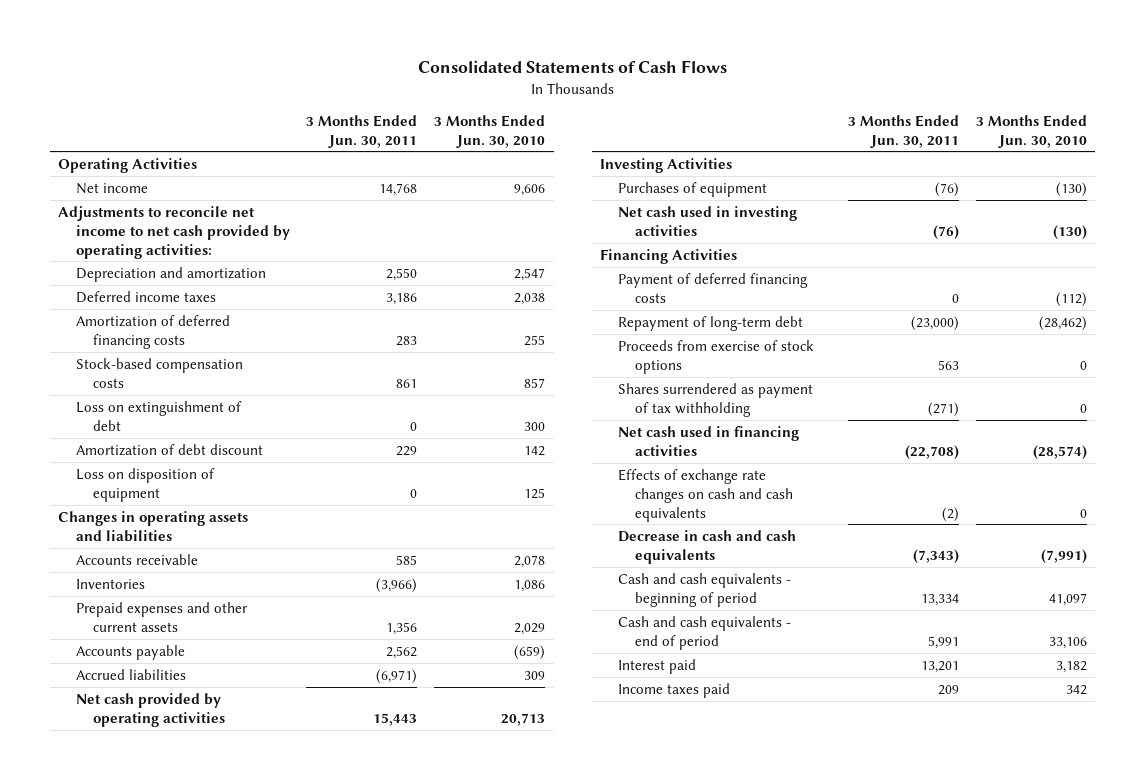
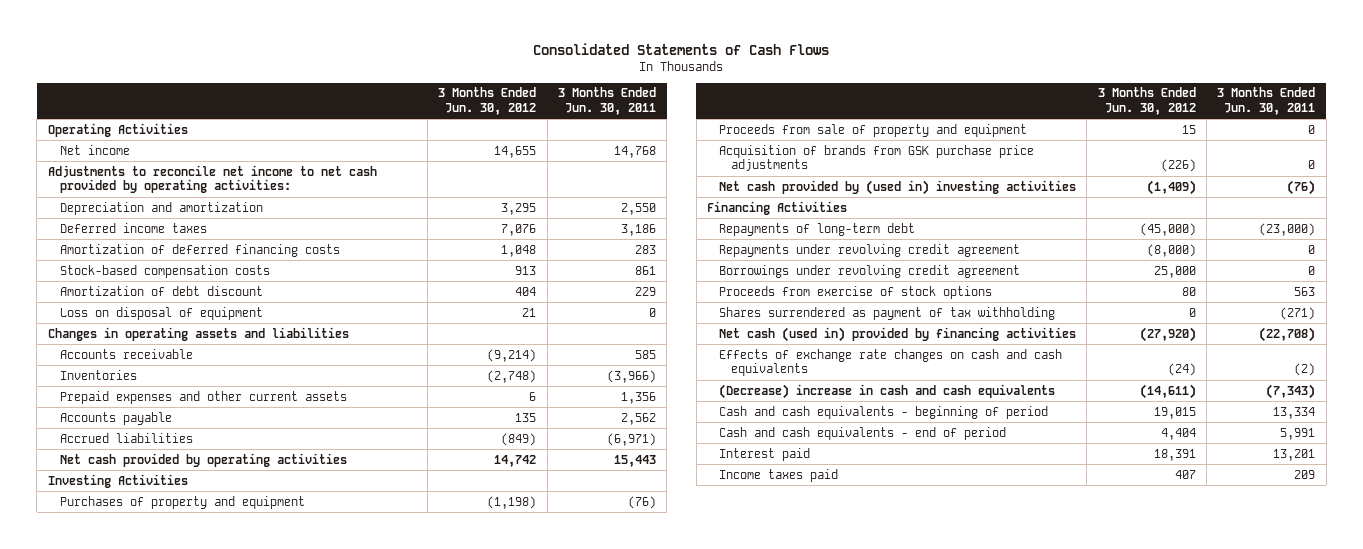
[434,114,546,148] 3 Months Ended Jun. 30, 2010 -> none
none -> [438,87,537,115] 3 Months Ended Jun. 30, 2012
[75,400,242,431] Loss on extinguishment of debt -> none
[75,467,215,502] Loss on disposition of equipment -> [59,306,263,320] Loss on disposal of equipment
[617,181,767,197] Purchases of equipment -> [59,495,305,509] Purchases of property and equipment
none -> [718,123,1027,137] Proceeds from sale of property and equipment
none -> [718,144,1034,172] Acquisition of brands from GSK purchase price adjustments
[617,205,797,236] Net cash used in investing activities -> [718,179,1076,195] Net cash provided by (used in) investing activities
[617,272,808,303] Payment of deferred financing costs -> none
[617,315,803,331] Repayment of long-term debt -> [718,222,915,236] Repayments of long-term debt
none -> [718,243,1020,257] Repayments under revolving credit agreement
none -> [718,264,1020,278] Borrowings under revolving credit agreement
[617,425,799,456] Net cash used in financing activities -> [718,326,1076,342] Net cash (used in) provided by financing activities
[617,529,796,564] Decrease in cash and cash equivalents -> [718,383,1055,399] (Decrease) increase in cash and cash equivalents

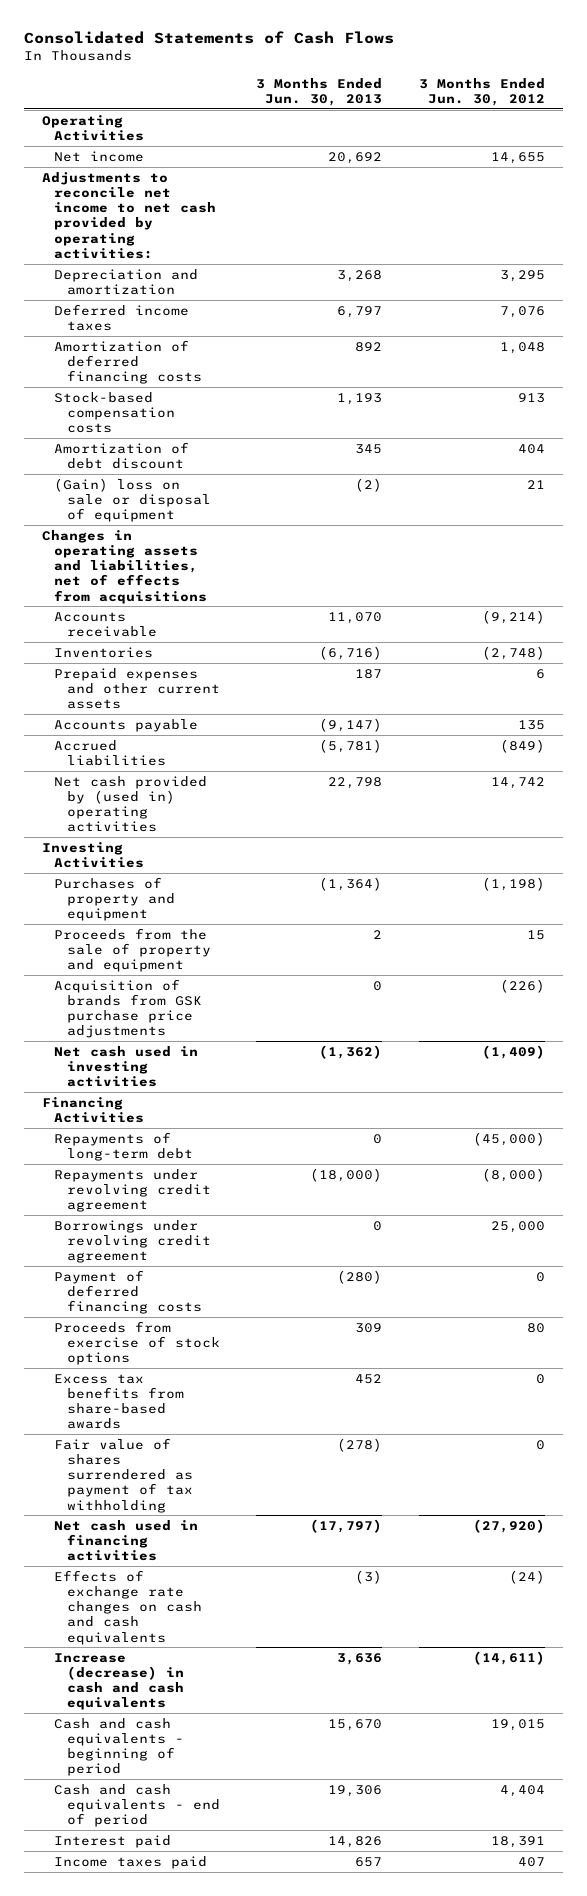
[557,87,656,115] 3 Months Ended Jun. 30, 2011 -> none
none -> [256,77,383,106] 3 Months Ended Jun. 30, 2013
[59,306,263,320] Loss on disposal of equipment -> [54,477,211,523] (Gain) loss on sale or disposal of equipment
[47,326,349,341] Changes in operating assets and liabilities -> [42,529,208,604] Changes in operating assets and liabilities, net of effects from acquisitions
[59,452,347,467] Net cash provided by operating activities -> [54,775,208,833] Net cash provided by (used in) operating activities
[718,123,1027,137] Proceeds from sale of property and equipment -> [54,927,211,973] Proceeds from the sale of property and equipment
[718,179,1076,195] Net cash provided by (used in) investing activities -> [54,1045,199,1088] Net cash used in investing activities
none -> [54,1269,202,1315] Payment of deferred financing costs
none -> [54,1373,184,1430] Excess tax benefits from share-based awards
[718,306,1055,320] Shares surrendered as payment of tax withholding -> [54,1437,193,1513] Fair value of shares surrendered as payment of tax withholding
[718,326,1076,342] Net cash (used in) provided by financing activities -> [54,1519,199,1562] Net cash used in financing activities
[718,383,1055,399] (Decrease) increase in cash and cash equivalents -> [54,1652,184,1711] Increase (decrease) in cash and cash equivalents

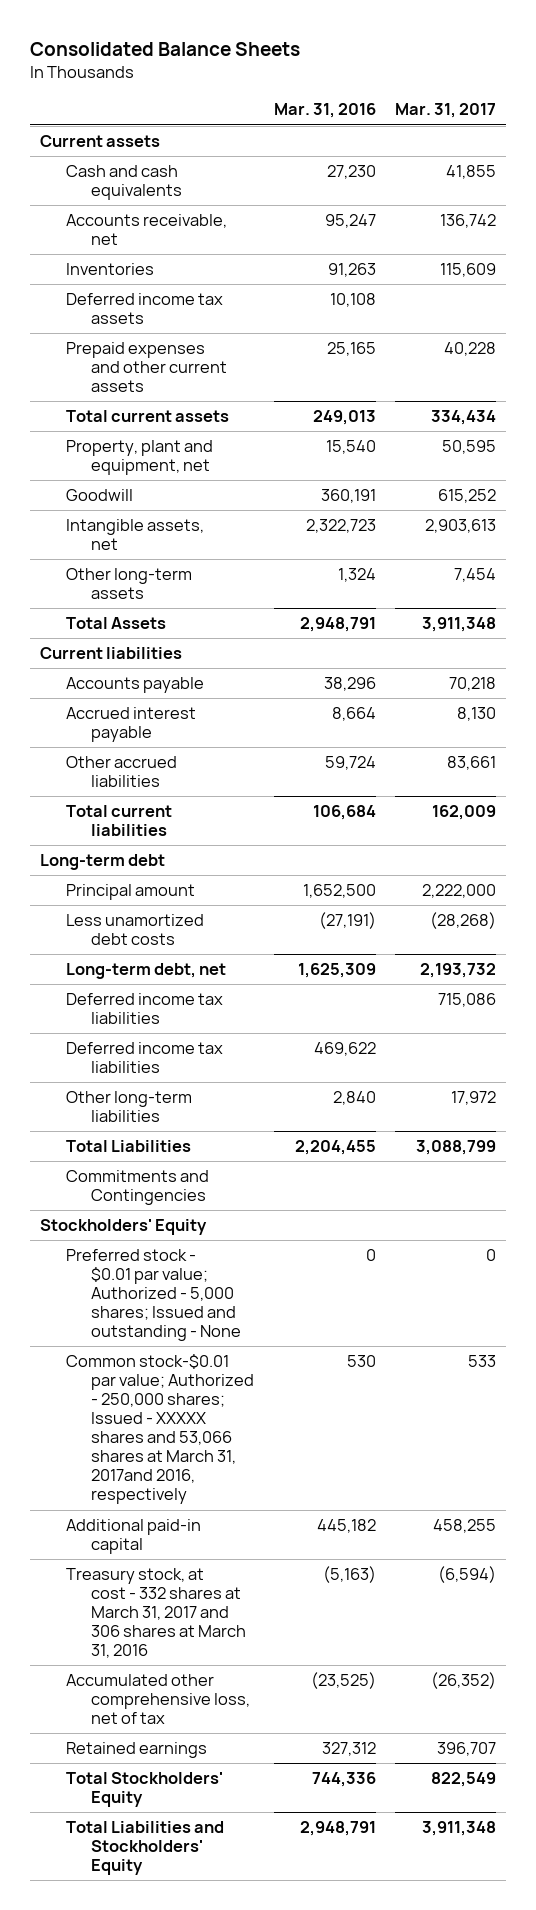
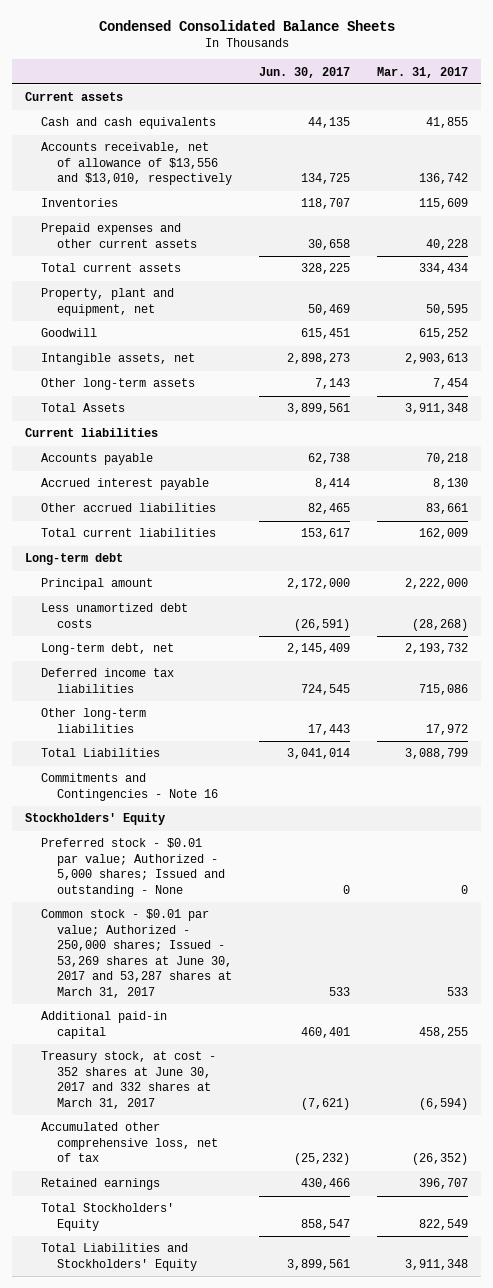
[30,41,301,56] Consolidated Balance Sheets -> [98,19,395,31] Condensed Consolidated Balance Sheets
[273,103,376,119] Mar. 31, 2016 -> none
none -> [258,66,350,78] Jun. 30, 2017
[65,214,227,246] Accounts receivable, net -> [41,142,232,186] Accounts receivable, net of allowance of $13,556 and $13,010, respectively
[65,293,223,325] Deferred income tax assets -> none
[65,1042,223,1074] Deferred income tax liabilities -> none
[65,1170,209,1206] Commitments and Contingencies -> [41,773,218,801] Commitments and Contingencies - Note 16
[65,1354,255,1505] Common stock-$0.01 par value; Authorized - 250,000 shares; Issued - XXXXX shares and 53,066 shares at March 31, 2017and 2016, respectively -> [41,909,232,998] Common stock - $0.01 par value; Authorized - 250,000 shares; Issued - 53,269 shares at June 30, 2017 and 53,287 shares at March 31, 2017
[65,1568,247,1659] Treasury stock, at cost - 332 shares at March 31, 2017 and 306 shares at March 31, 2016 -> [41,1051,217,1109] Treasury stock, at cost - 352 shares at June 30, 2017 and 332 shares at March 31, 2017

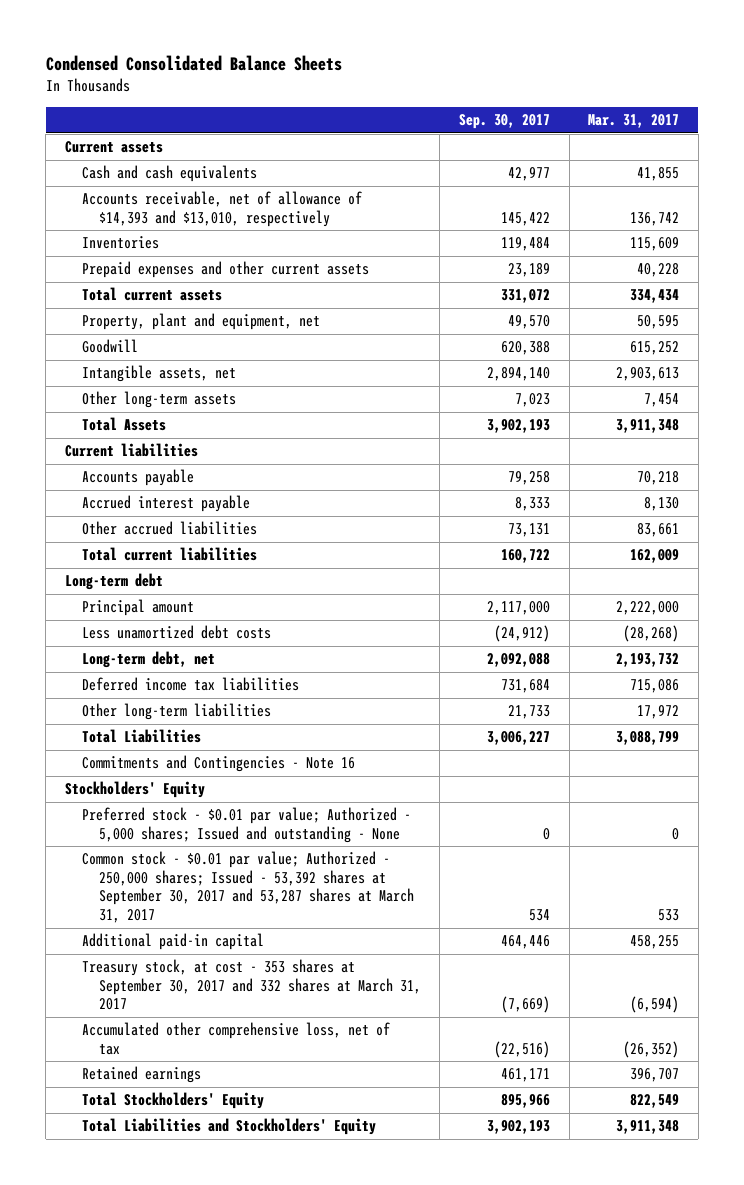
[258,66,350,78] Jun. 30, 2017 -> none
none -> [458,113,550,129] Sep. 30, 2017
[41,142,232,186] Accounts receivable, net of allowance of $13,556 and $13,010, respectively -> [81,191,362,227] Accounts receivable, net of allowance of $14,393 and $13,010, respectively
[41,909,232,998] Common stock - $0.01 par value; Authorized - 250,000 shares; Issued - 53,269 shares at June 30, 2017 and 53,287 shares at March 31, 2017 -> [81,851,414,924] Common stock - $0.01 par value; Authorized - 250,000 shares; Issued - 53,392 shares at September 30, 2017 and 53,287 shares at March 31, 2017
[41,1051,217,1109] Treasury stock, at cost - 352 shares at June 30, 2017 and 332 shares at March 31, 2017 -> [81,959,421,1011] Treasury stock, at cost - 353 shares at September 30, 2017 and 332 shares at March 31, 2017

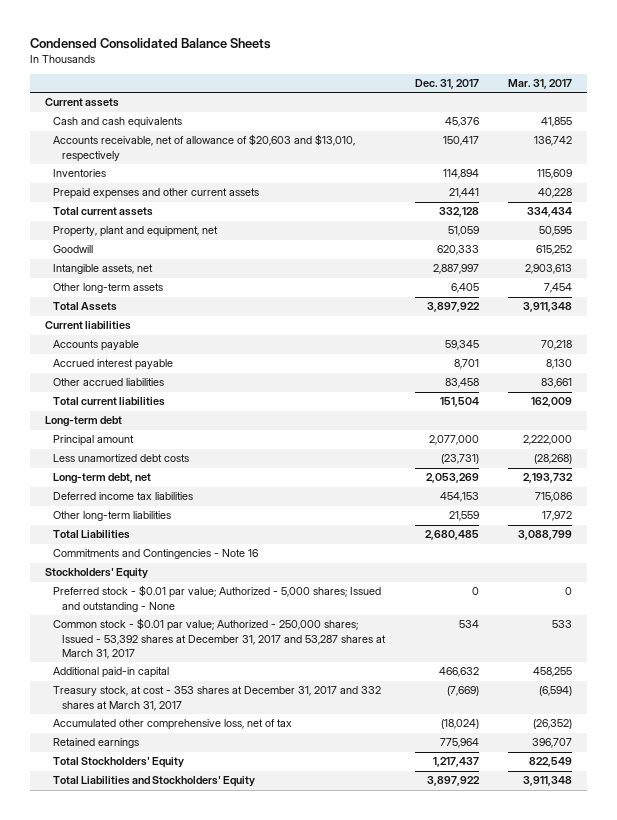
[458,113,550,129] Sep. 30, 2017 -> none
none -> [414,79,479,90] Dec. 31, 2017
[81,191,362,227] Accounts receivable, net of allowance of $14,393 and $13,010, respectively -> [53,134,356,162] Accounts receivable, net of allowance of $20,603 and $13,010, respectively
[81,851,414,924] Common stock - $0.01 par value; Authorized - 250,000 shares; Issued - 53,392 shares at September 30, 2017 and 53,287 shares at March 31, 2017 -> [53,618,386,659] Common stock - $0.01 par value; Authorized - 250,000 shares; Issued - 53,392 shares at December 31, 2017 and 53,287 shares at March 31, 2017
[81,959,421,1011] Treasury stock, at cost - 353 shares at September 30, 2017 and 332 shares at March 31, 2017 -> [53,686,382,711] Treasury stock, at cost - 353 shares at December 31, 2017 and 332 shares at March 31, 2017

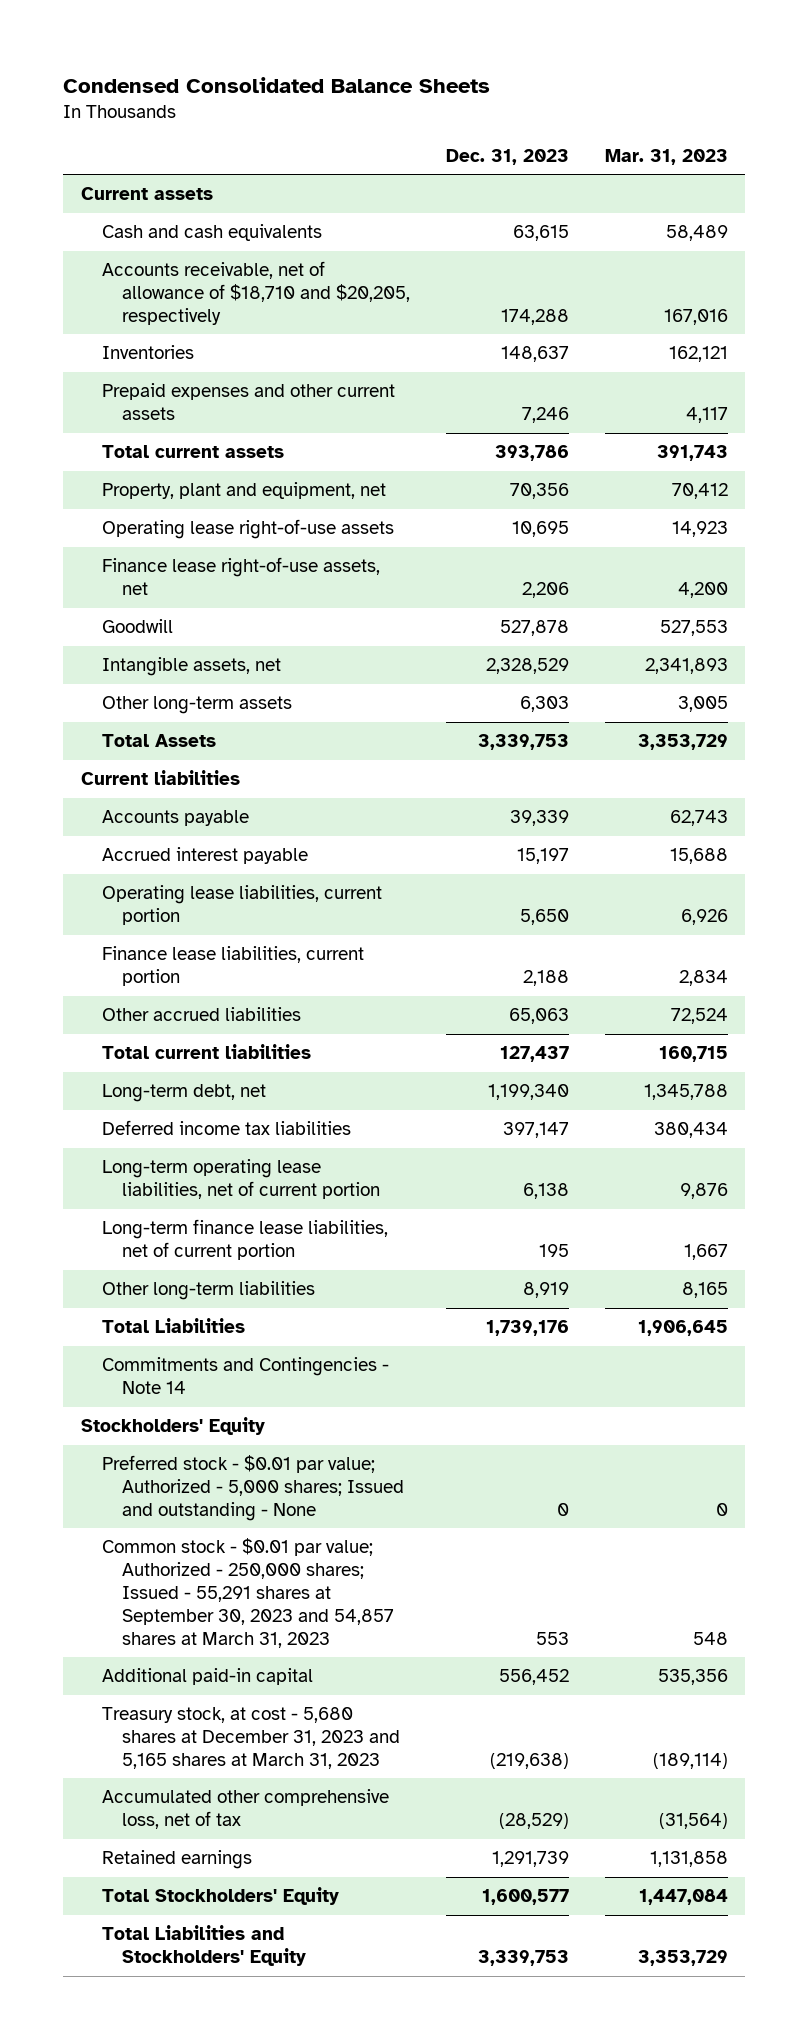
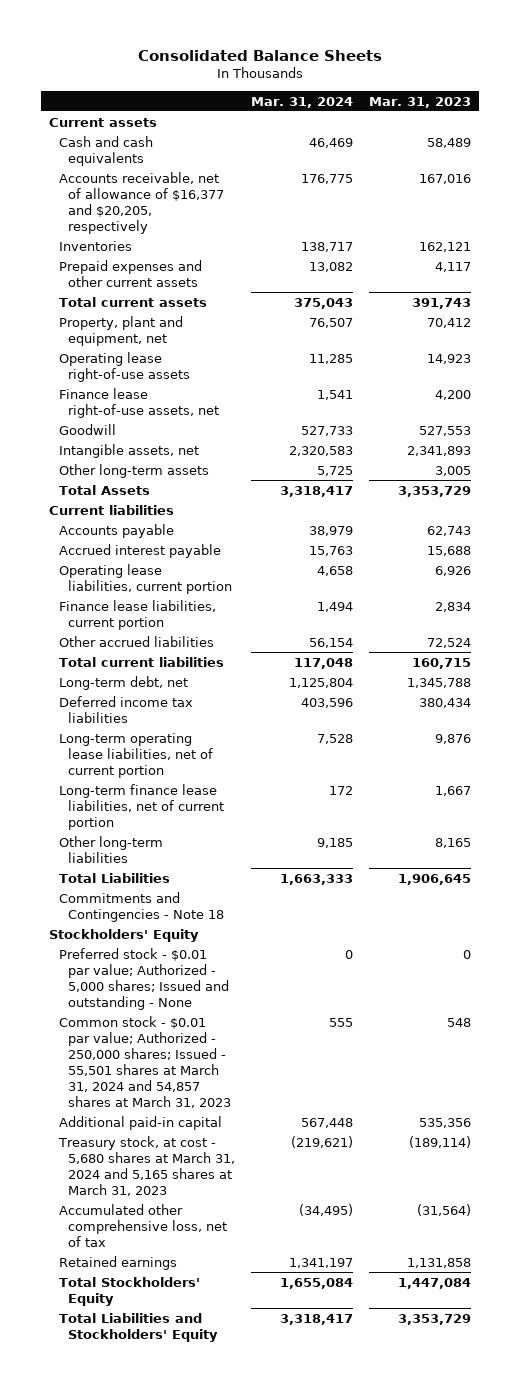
[63,76,491,93] Condensed Consolidated Balance Sheets -> [137,49,382,61] Consolidated Balance Sheets
[445,149,569,166] Dec. 31, 2023 -> none
none -> [251,96,354,108] Mar. 31, 2024
[101,261,411,326] Accounts receivable, net of allowance of $18,710 and $20,205, respectively -> [58,171,225,234] Accounts receivable, net of allowance of $16,377 and $20,205, respectively
[101,1357,389,1395] Commitments and Contingencies - Note 14 -> [58,891,225,922] Commitments and Contingencies - Note 18
[101,1538,395,1649] Common stock - $0.01 par value; Authorized - 250,000 shares; Issued - 55,291 shares at September 30, 2023 and 54,857 shares at March 31, 2023 -> [58,1015,232,1109] Common stock - $0.01 par value; Authorized - 250,000 shares; Issued - 55,501 shares at March 31, 2024 and 54,857 shares at March 31, 2023
[101,1707,401,1770] Treasury stock, at cost - 5,680 shares at December 31, 2023 and 5,165 shares at March 31, 2023 -> [57,1135,236,1196] Treasury stock, at cost - 5,680 shares at March 31, 2024 and 5,165 shares at March 31, 2023

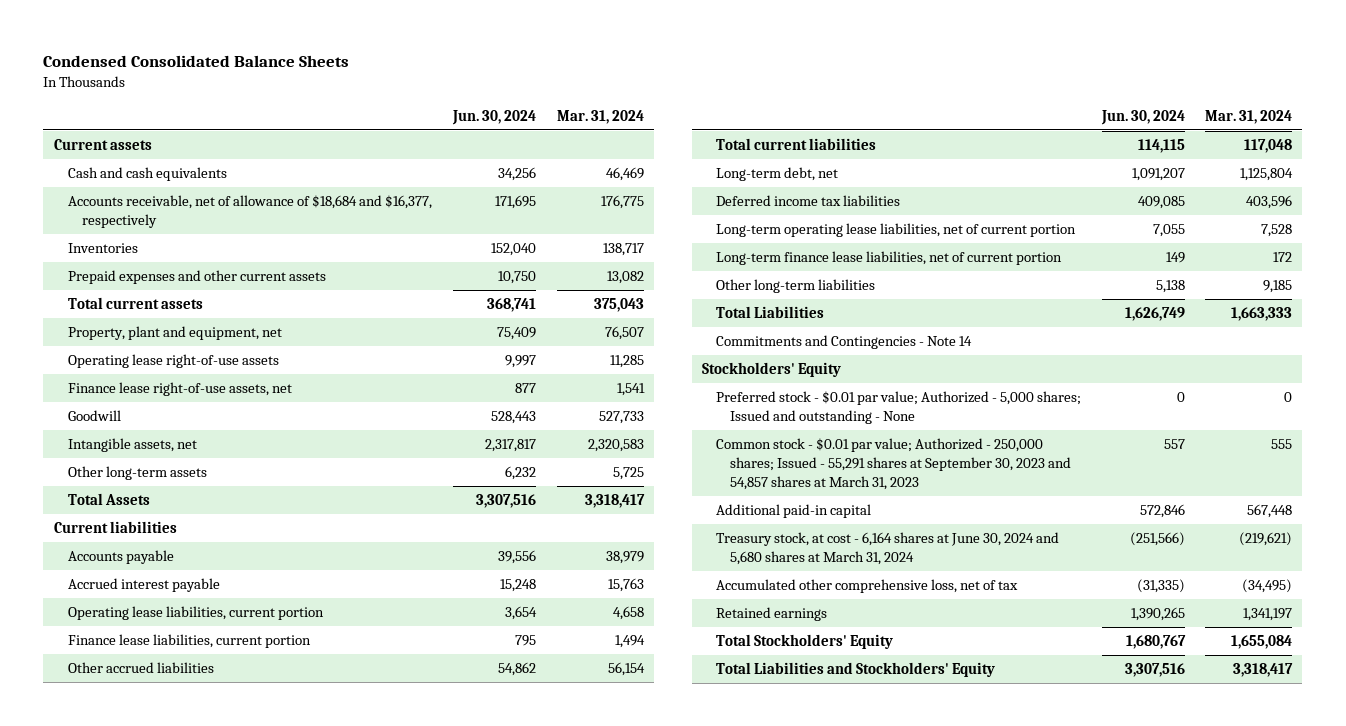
[137,49,382,61] Consolidated Balance Sheets -> [43,54,350,67] Condensed Consolidated Balance Sheets
[368,96,471,108] Mar. 31, 2023 -> none
none -> [452,109,537,125] Jun. 30, 2024
[58,171,225,234] Accounts receivable, net of allowance of $16,377 and $20,205, respectively -> [67,194,432,229] Accounts receivable, net of allowance of $18,684 and $16,377, respectively
[58,891,225,922] Commitments and Contingencies - Note 18 -> [716,334,973,349] Commitments and Contingencies - Note 14
[58,1015,232,1109] Common stock - $0.01 par value; Authorized - 250,000 shares; Issued - 55,501 shares at March 31, 2024 and 54,857 shares at March 31, 2023 -> [716,437,1072,491] Common stock - $0.01 par value; Authorized - 250,000 shares; Issued - 55,291 shares at September 30, 2023 and 54,857 shares at March 31, 2023
[57,1135,236,1196] Treasury stock, at cost - 5,680 shares at March 31, 2024 and 5,165 shares at March 31, 2023 -> [716,531,1060,566] Treasury stock, at cost - 6,164 shares at June 30, 2024 and 5,680 shares at March 31, 2024

